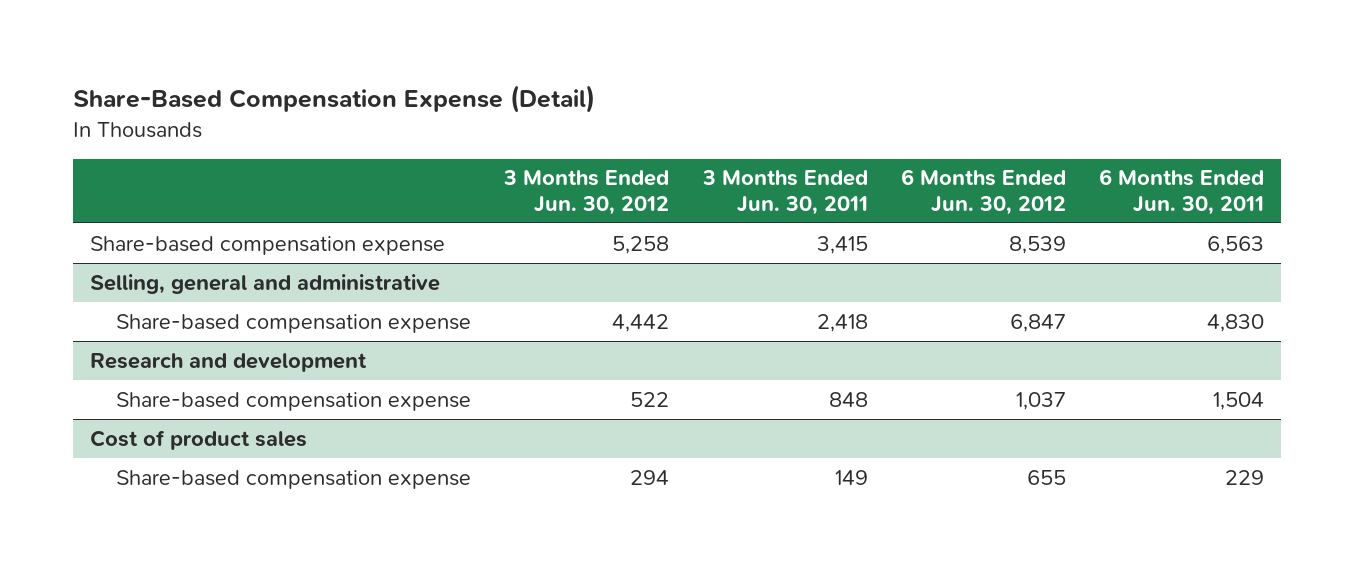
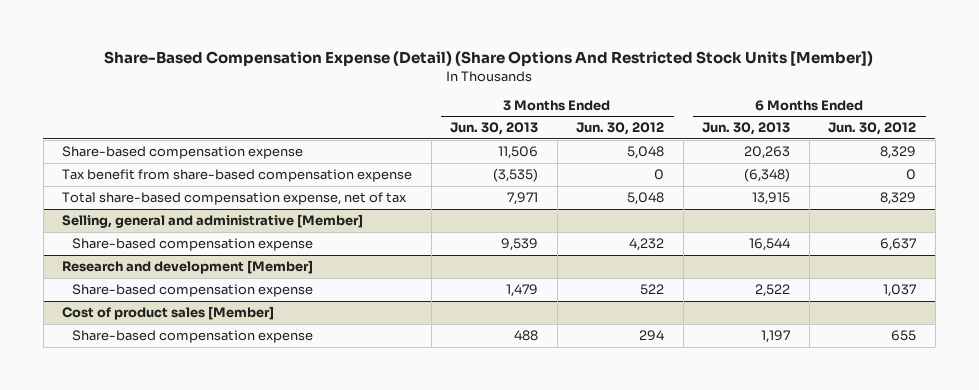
[73,85,596,114] Share-Based Compensation Expense (Detail) -> [104,51,874,67] Share-Based Compensation Expense (Detail) (Share Options And Restricted Stock Units [Member])
[701,170,868,215] 3 Months Ended Jun. 30, 2011 -> none
[1099,169,1265,215] 6 Months Ended Jun. 30, 2011 -> none
none -> [450,122,539,136] Jun. 30, 2013
none -> [702,122,791,136] Jun. 30, 2013
[612,235,670,254] 5,258 -> [627,145,665,159] 5,048
[1009,235,1067,254] 8,539 -> [880,145,917,159] 8,329
none -> [62,168,413,182] Tax benefit from share-based compensation expense
none -> [62,191,408,205] Total share-based compensation expense, net of tax
[90,273,441,294] Selling, general and administrative -> [62,213,364,228] Selling, general and administrative [Member]
[612,313,670,332] 4,442 -> [629,237,665,251] 4,232
[1010,313,1067,332] 6,847 -> [880,237,917,251] 6,637
[90,352,368,372] Research and development -> [62,259,314,274] Research and development [Member]
[90,429,308,450] Cost of product sales -> [62,305,275,320] Cost of product sales [Member]

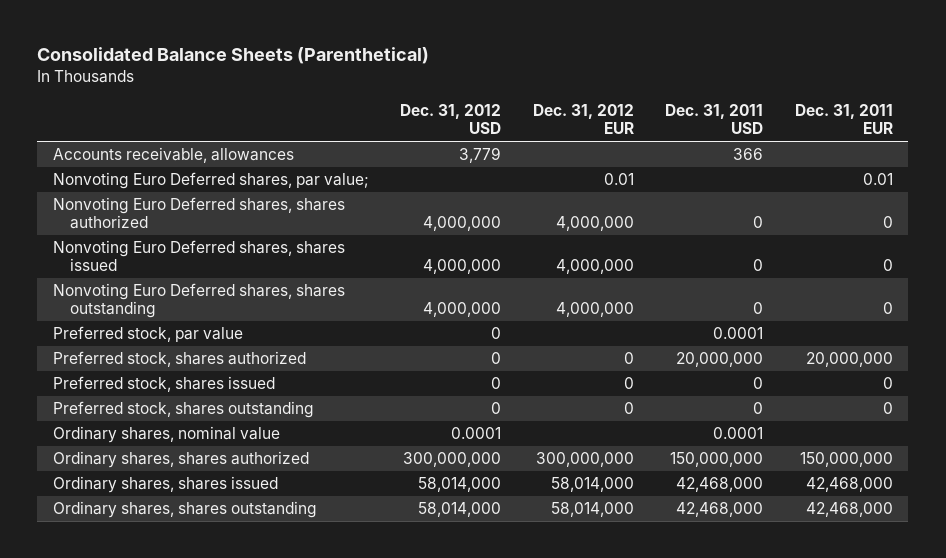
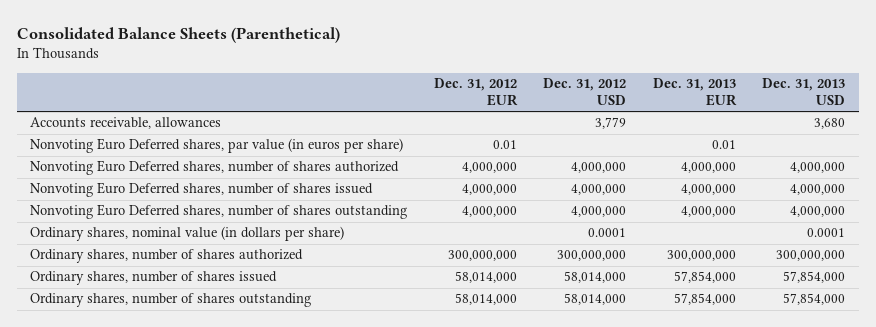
[665,104,764,135] Dec. 31, 2011 USD -> none
[794,104,893,135] Dec. 31, 2011 EUR -> none
none -> [652,78,737,107] Dec. 31, 2013 EUR
none -> [762,78,846,106] Dec. 31, 2013 USD
[52,326,243,343] Preferred stock, par value -> none
[52,351,306,368] Preferred stock, shares authorized -> none
[52,376,275,393] Preferred stock, shares issued -> none
[52,401,314,419] Preferred stock, shares outstanding -> none
[52,172,369,190] Nonvoting Euro Deferred shares, par value; -> [30,138,404,154] Nonvoting Euro Deferred shares, par value (in euros per share)
[52,197,345,230] Nonvoting Euro Deferred shares, shares authorized -> [30,160,400,176] Nonvoting Euro Deferred shares, number of shares authorized
[52,240,345,272] Nonvoting Euro Deferred shares, shares issued -> [30,182,374,198] Nonvoting Euro Deferred shares, number of shares issued
[52,283,345,319] Nonvoting Euro Deferred shares, shares outstanding -> [30,204,408,220] Nonvoting Euro Deferred shares, number of shares outstanding
[52,426,280,444] Ordinary shares, nominal value -> [30,226,345,242] Ordinary shares, nominal value (in dollars per share)
[52,451,309,469] Ordinary shares, shares authorized -> [30,249,304,264] Ordinary shares, number of shares authorized
[52,476,278,494] Ordinary shares, shares issued -> [30,271,278,286] Ordinary shares, number of shares issued
[52,501,317,519] Ordinary shares, shares outstanding -> [30,293,312,308] Ordinary shares, number of shares outstanding

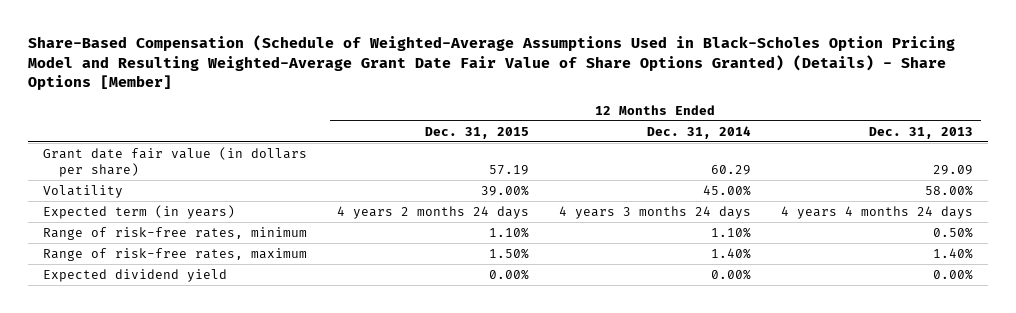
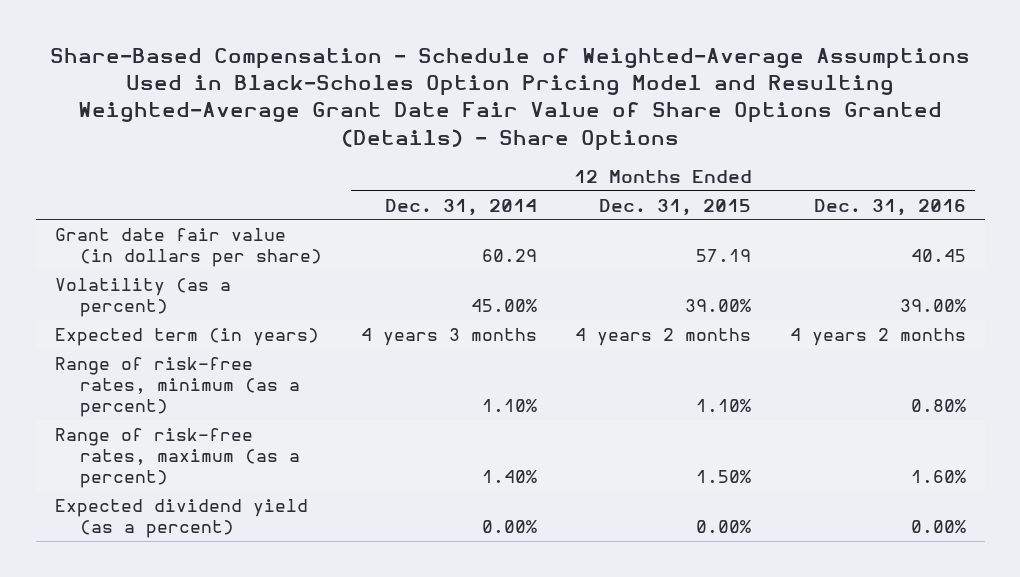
[28,35,956,91] Share-Based Compensation (Schedule of Weighted-Average Assumptions Used in Black-Scholes Option Pricing Model and Resulting Weighted-Average Grant Date Fair Value of Share Options Granted) (Details) - Share Options [Member] -> [50,47,971,151] Share-Based Compensation - Schedule of Weighted-Average Assumptions Used in Black-Scholes Option Pricing Model and Resulting Weighted-Average Grant Date Fair Value of Share Options Granted (Details) - Share Options
[869,126,974,139] Dec. 31, 2013 -> none
none -> [813,198,966,216] Dec. 31, 2016
[43,184,124,198] Volatility -> [54,277,231,318] Volatility (as a percent)
[337,205,530,219] 4 years 2 months 24 days -> [575,327,752,346] 4 years 2 months
[559,205,752,219] 4 years 3 months 24 days -> [360,327,537,346] 4 years 3 months
[43,226,308,240] Range of risk-free rates, minimum -> [54,356,301,418] Range of risk-free rates, minimum (as a percent)
[43,247,308,261] Range of risk-free rates, maximum -> [54,427,301,489] Range of risk-free rates, maximum (as a percent)
[43,268,228,282] Expected dividend yield -> [54,498,308,539] Expected dividend yield (as a percent)

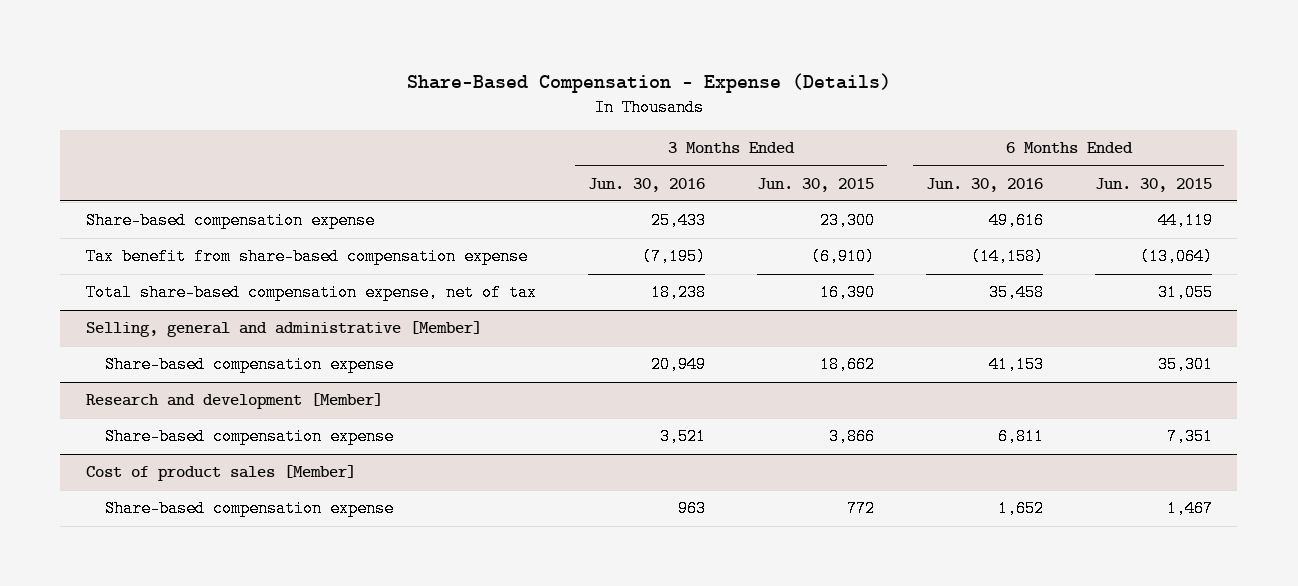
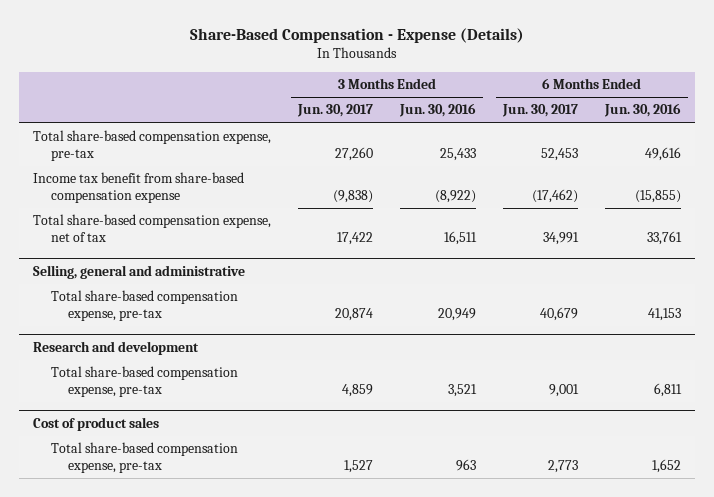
[756,177,874,192] Jun. 30, 2015 -> none
[1094,177,1212,192] Jun. 30, 2015 -> none
none -> [297,104,374,118] Jun. 30, 2017
none -> [502,104,579,118] Jun. 30, 2017
[86,212,376,230] Share-based compensation expense -> [32,130,271,162] Total share-based compensation expense, pre-tax
[86,248,529,266] Tax benefit from share-based compensation expense -> [32,172,244,204] Income tax benefit from share-based compensation expense
[642,248,707,266] (7,195) -> [435,190,477,204] (8,922)
[970,248,1044,266] (14,158) -> [635,190,682,204] (15,855)
[651,284,707,302] 18,238 -> [444,231,478,246] 16,511
[988,284,1044,302] 35,458 -> [647,231,683,246] 33,761
[86,321,483,338] Selling, general and administrative [Member] -> [32,264,245,279] Selling, general and administrative
[105,356,395,374] Share-based compensation expense -> [50,290,238,322] Total share-based compensation expense, pre-tax
[86,393,384,410] Research and development [Member] -> [32,340,199,355] Research and development
[105,428,395,446] Share-based compensation expense -> [50,366,238,398] Total share-based compensation expense, pre-tax
[86,465,357,482] Cost of product sales [Member] -> [32,416,159,431] Cost of product sales
[105,500,395,518] Share-based compensation expense -> [50,442,238,474] Total share-based compensation expense, pre-tax

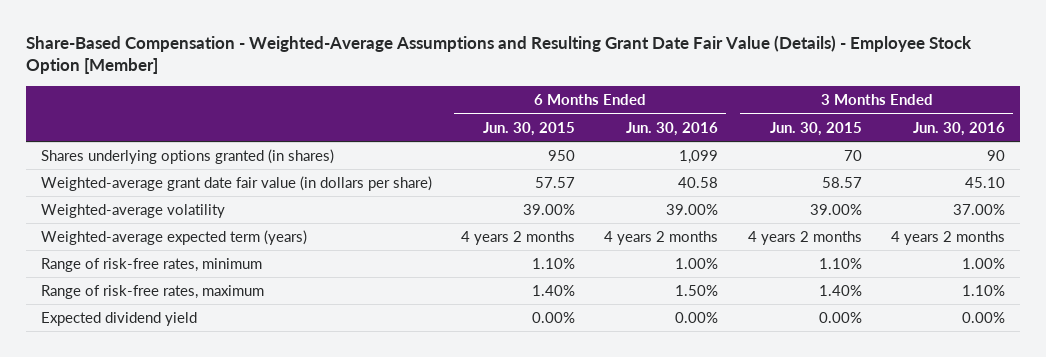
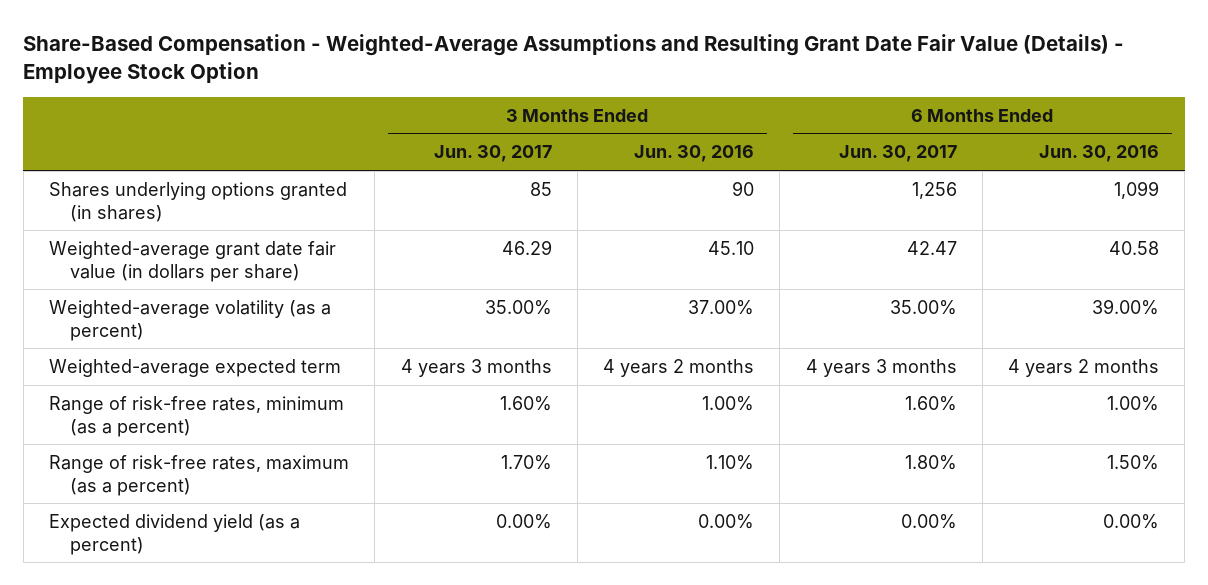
[25,34,972,75] Share-Based Compensation - Weighted-Average Assumptions and Resulting Grant Date Fair Value (Details) - Employee Stock Option [Member] -> [23,34,1125,84] Share-Based Compensation - Weighted-Average Assumptions and Resulting Grant Date Fair Value (Details) - Employee Stock Option
[483,121,576,136] Jun. 30, 2015 -> none
[769,121,862,136] Jun. 30, 2015 -> none
none -> [433,145,552,163] Jun. 30, 2017
none -> [838,145,957,163] Jun. 30, 2017
[40,204,225,219] Weighted-average volatility -> [49,299,332,341] Weighted-average volatility (as a percent)
[40,230,307,246] Weighted-average expected term (years) -> [49,358,342,377] Weighted-average expected term
[40,258,262,273] Range of risk-free rates, minimum -> [49,395,345,437] Range of risk-free rates, minimum (as a percent)
[40,285,264,300] Range of risk-free rates, maximum -> [49,454,350,496] Range of risk-free rates, maximum (as a percent)
[40,312,197,327] Expected dividend yield -> [49,513,301,555] Expected dividend yield (as a percent)

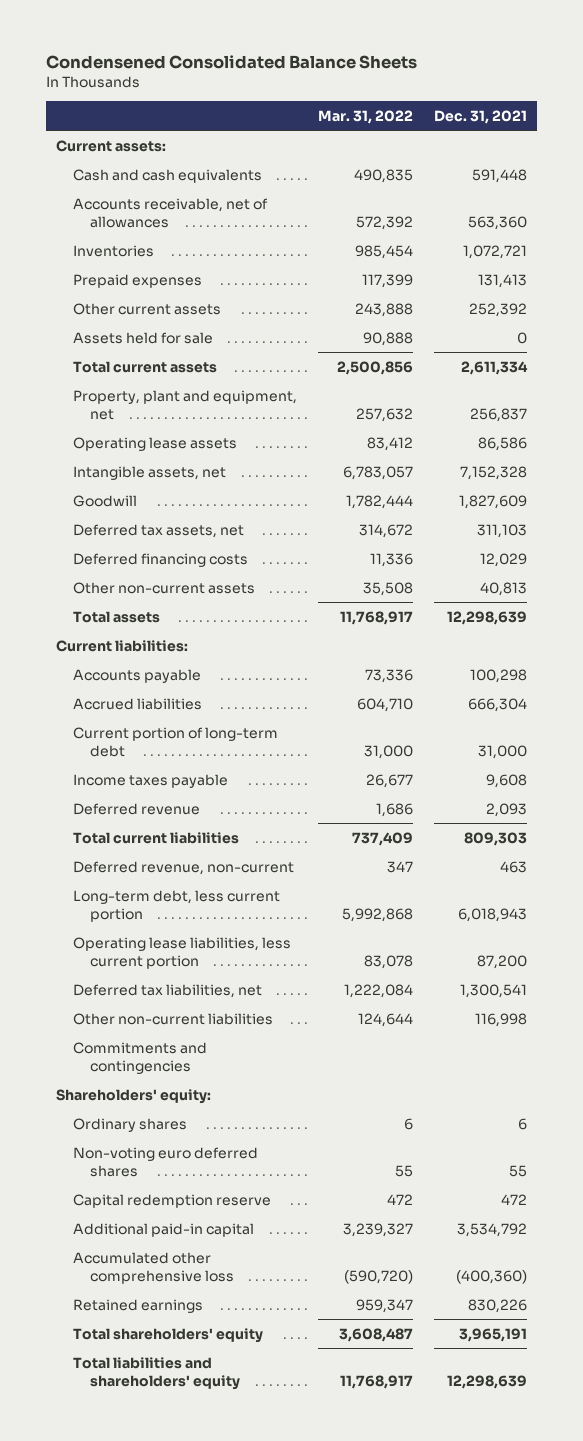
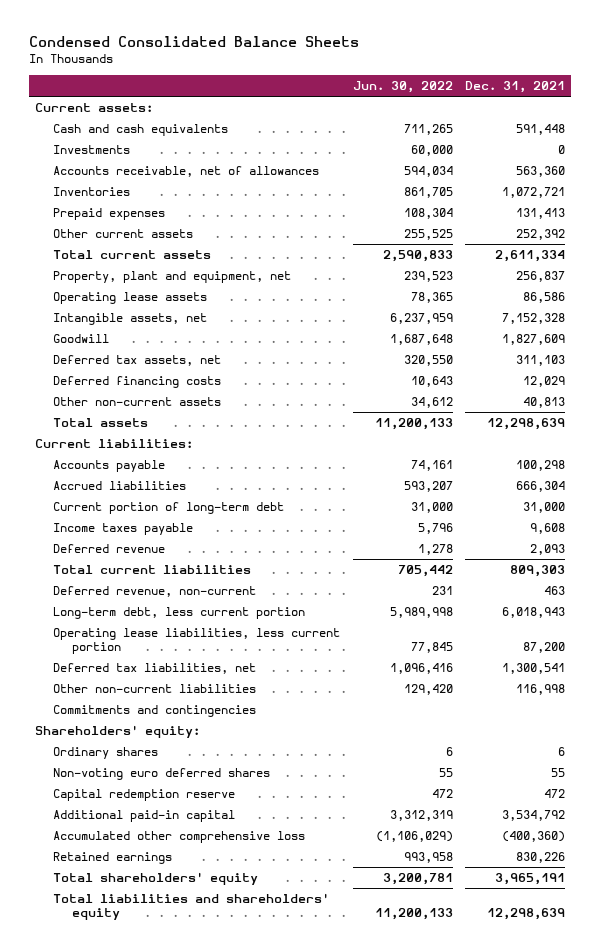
[45,54,417,69] Condensened Consolidated Balance Sheets -> [28,36,359,48] Condensed Consolidated Balance Sheets
[317,109,413,124] Mar. 31, 2022 -> none
none -> [352,80,453,93] Jun. 30, 2022
none -> [53,145,131,155] Investments
[73,331,214,344] Assets held for sale -> none

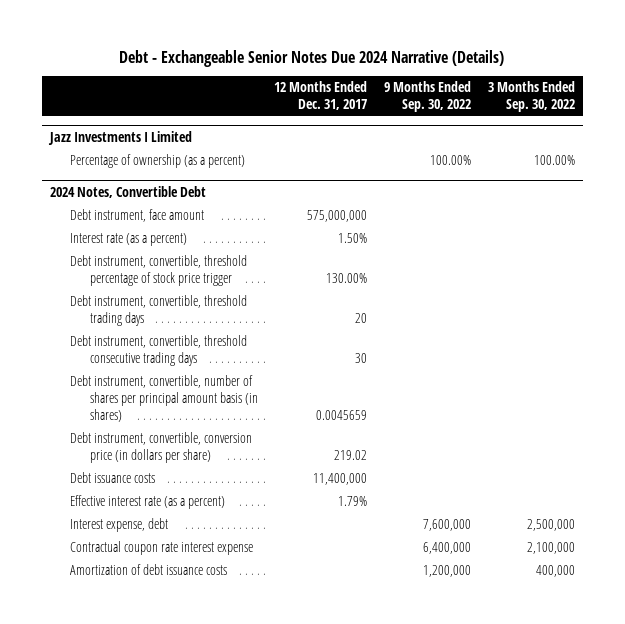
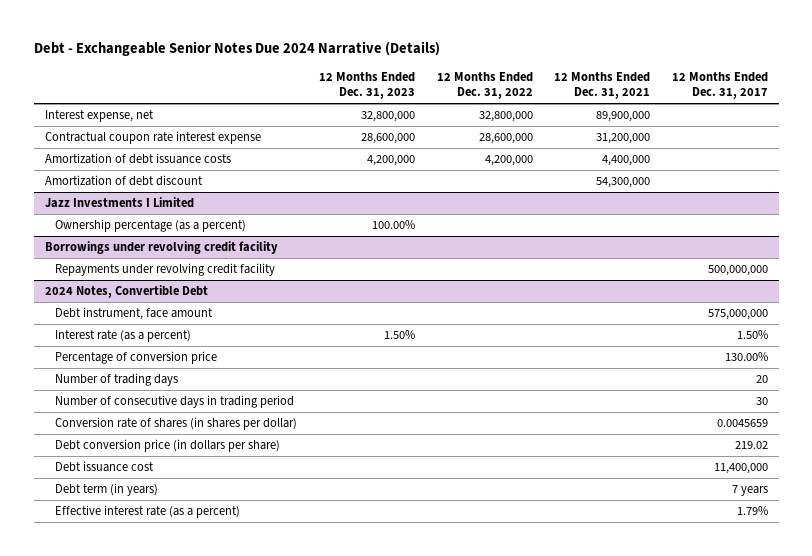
[384,81,472,113] 9 Months Ended Sep. 30, 2022 -> none
[487,81,575,113] 3 Months Ended Sep. 30, 2022 -> none
none -> [318,72,415,100] 12 Months Ended Dec. 31, 2023
none -> [436,72,533,100] 12 Months Ended Dec. 31, 2022
none -> [554,72,651,100] 12 Months Ended Dec. 31, 2021
none -> [44,110,154,123] Interest expense, net
none -> [44,131,261,145] Contractual coupon rate interest expense
none -> [44,153,231,165] Amortization of debt issuance costs
none -> [44,175,203,187] Amortization of debt discount
[69,154,245,169] Percentage of ownership (as a percent) -> [55,219,247,233] Ownership percentage (as a percent)
none -> [44,241,278,255] Borrowings under revolving credit facility
none -> [55,263,276,277] Repayments under revolving credit facility
[69,255,247,287] Debt instrument, convertible, threshold percentage of stock price trigger -> [55,351,218,365] Percentage of conversion price
[69,295,247,327] Debt instrument, convertible, threshold trading days -> [55,373,179,387] Number of trading days
[69,335,247,367] Debt instrument, convertible, threshold consecutive trading days -> [55,395,295,409] Number of consecutive days in trading period
[69,375,258,423] Debt instrument, convertible, number of shares per principal amount basis (in shares) -> [55,417,298,431] Conversion rate of shares (in shares per dollar)
[69,432,252,464] Debt instrument, convertible, conversion price (in dollars per share) -> [55,439,281,453] Debt conversion price (in dollars per share)
[69,472,155,484] Debt issuance costs -> [55,461,155,473] Debt issuance cost
none -> [55,483,159,497] Debt term (in years)
[69,518,168,533] Interest expense, debt -> none
[69,541,253,556] Contractual coupon rate interest expense -> none
[69,564,227,576] Amortization of debt issuance costs -> none

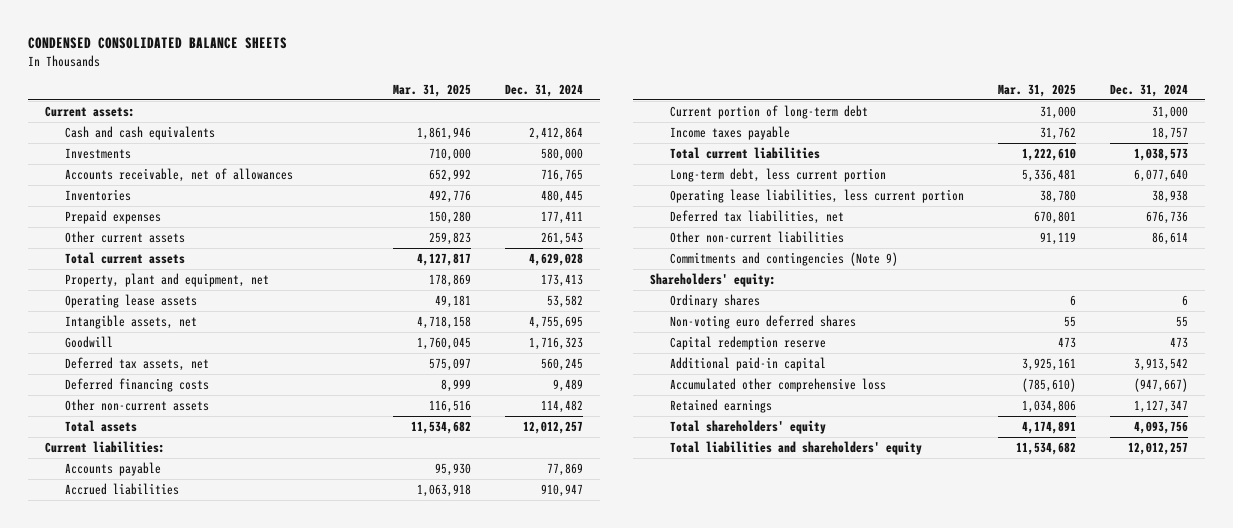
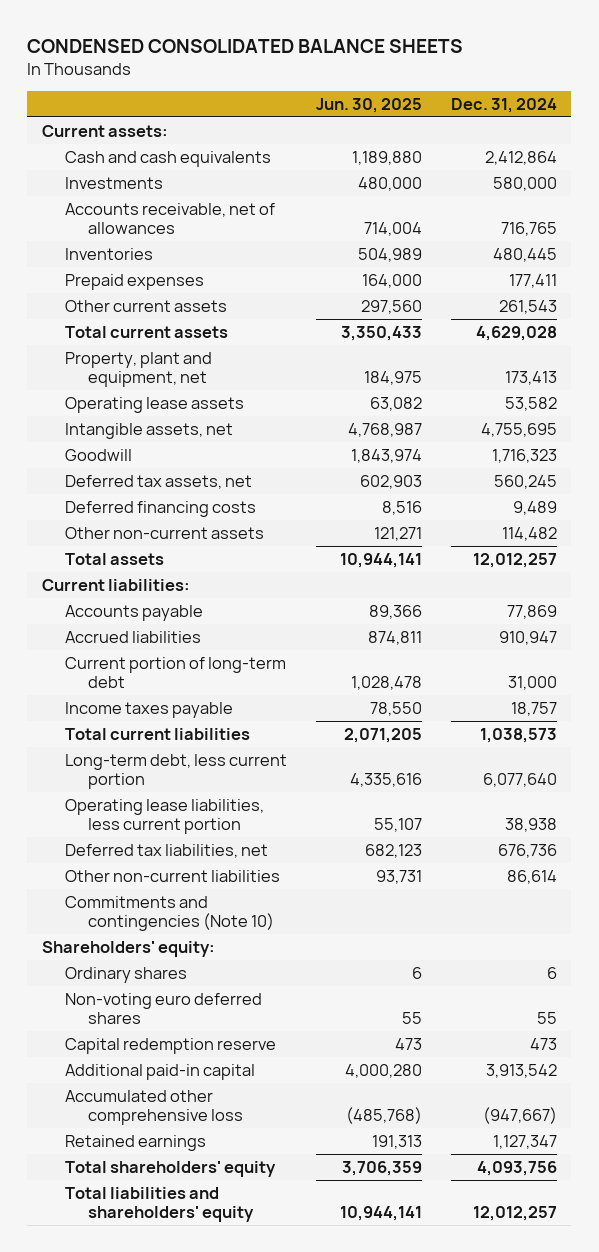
[393,83,472,97] Mar. 31, 2025 -> none
none -> [315,97,422,113] Jun. 30, 2025
[669,252,898,267] Commitments and contingencies (Note 9) -> [64,895,274,932] Commitments and contingencies (Note 10)

